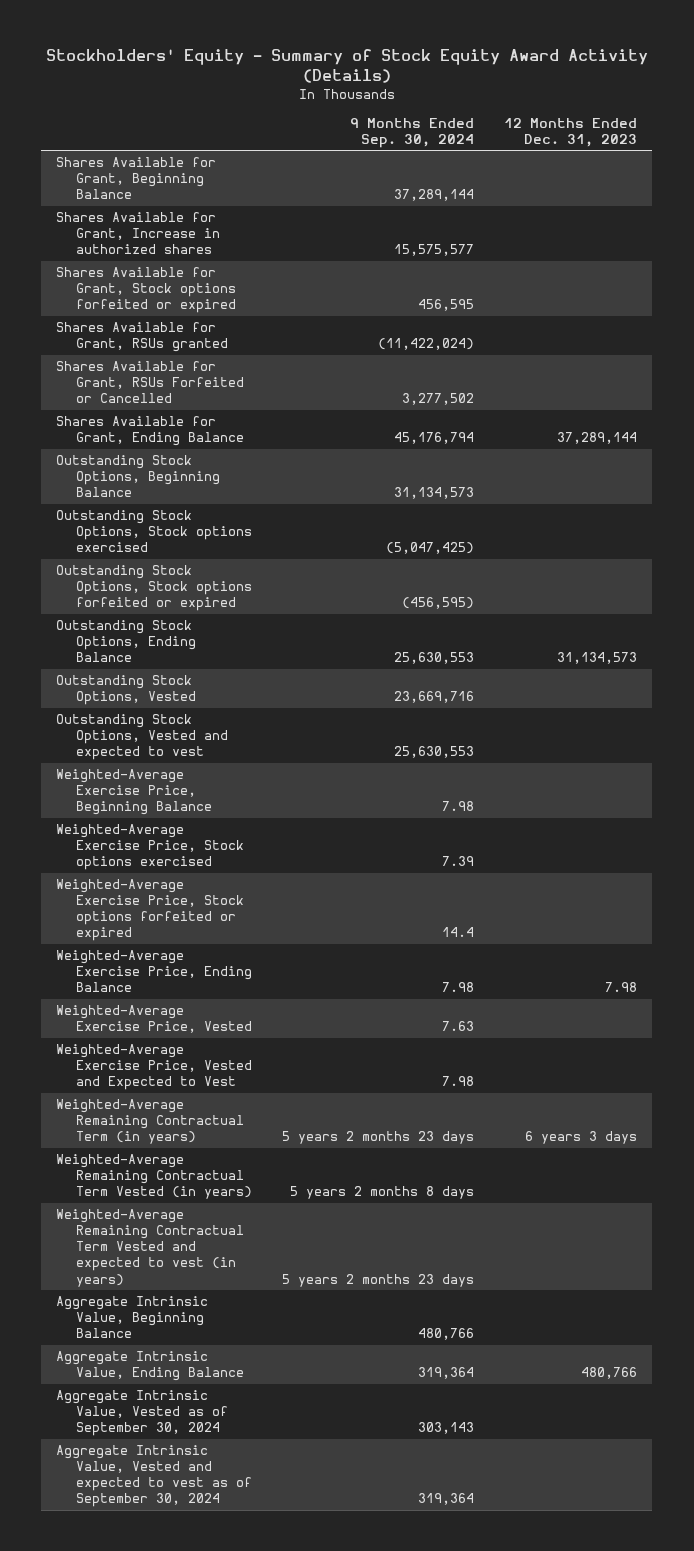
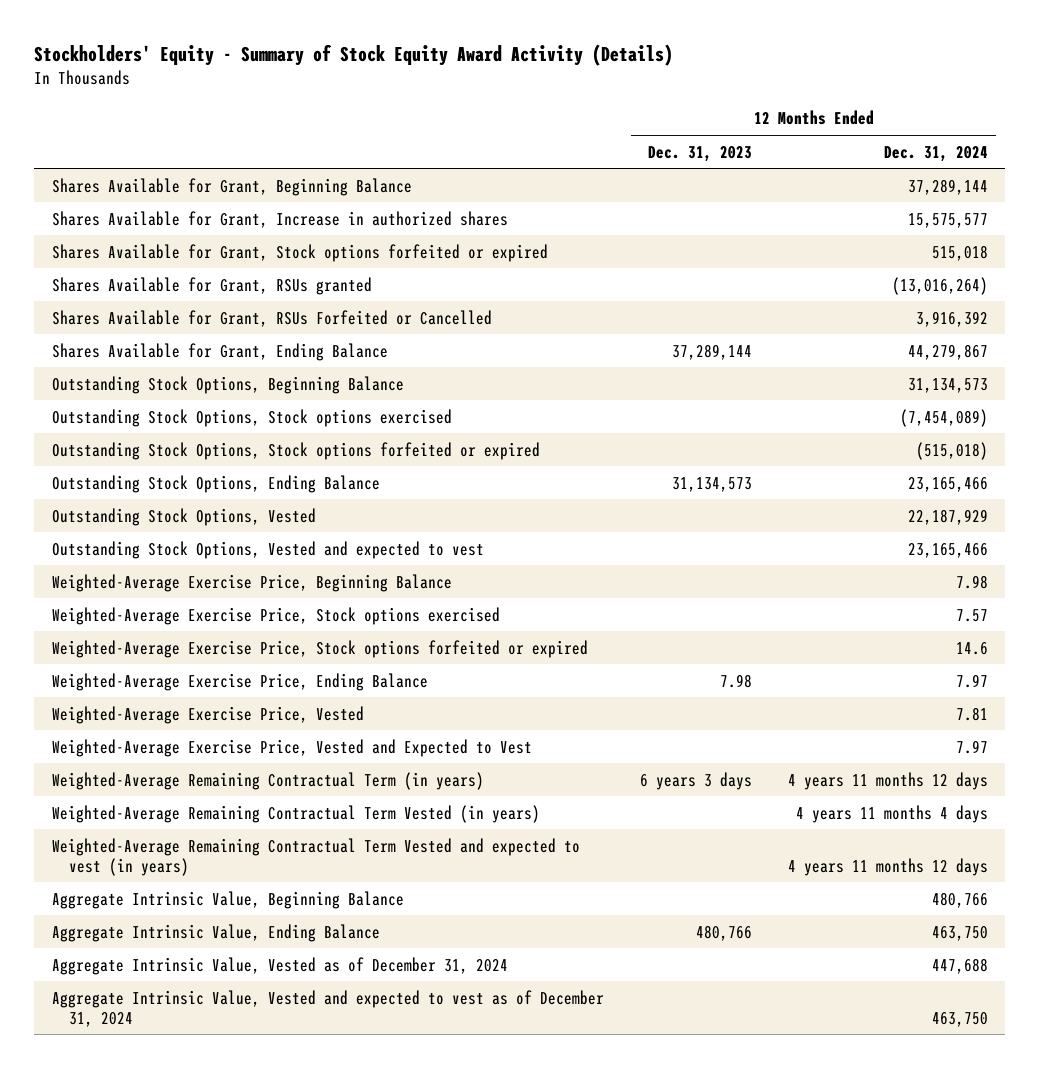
[350,117,475,148] 9 Months Ended Sep. 30, 2024 -> none
none -> [883,145,988,162] Dec. 31, 2024
[56,1390,229,1437] Aggregate Intrinsic Value, Vested as of September 30, 2024 -> [52,956,509,975] Aggregate Intrinsic Value, Vested as of December 31, 2024
[56,1445,253,1508] Aggregate Intrinsic Value, Vested and expected to vest as of September 30, 2024 -> [52,989,605,1027] Aggregate Intrinsic Value, Vested and expected to vest as of December 31, 2024

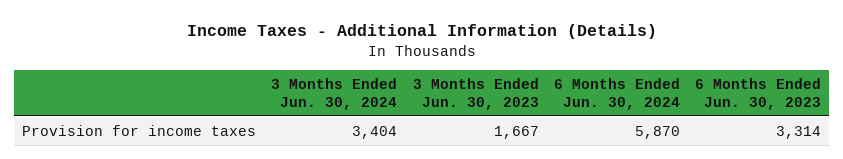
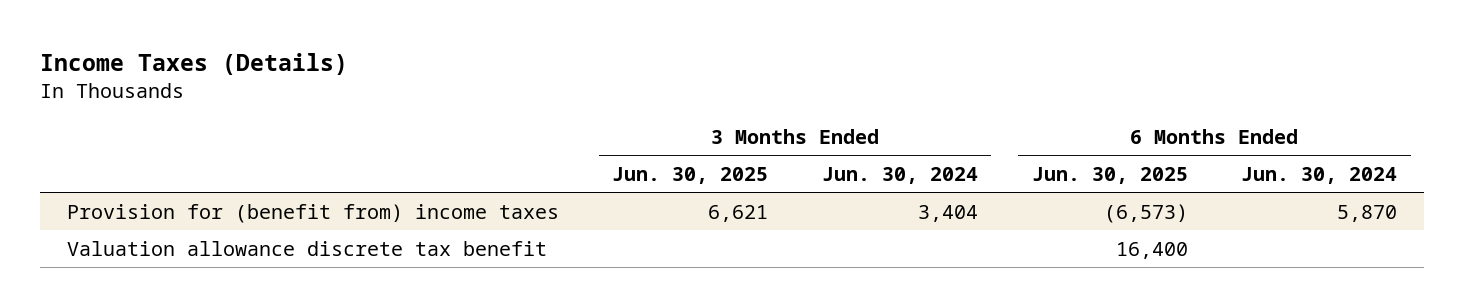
[186,24,657,40] Income Taxes - Additional Information (Details) -> [40,53,349,76] Income Taxes (Details)
[412,77,539,110] 3 Months Ended Jun. 30, 2023 -> none
[695,77,822,110] 6 Months Ended Jun. 30, 2023 -> none
none -> [612,166,769,184] Jun. 30, 2025
none -> [1031,166,1188,184] Jun. 30, 2025
[21,124,256,136] Provision for income taxes -> [66,203,559,223] Provision for (benefit from) income taxes
none -> [66,240,547,256] Valuation allowance discrete tax benefit

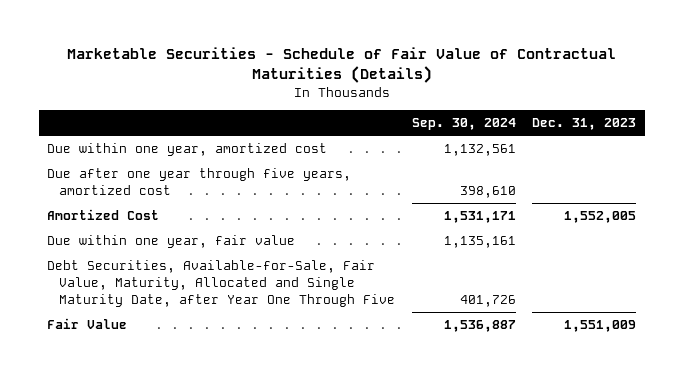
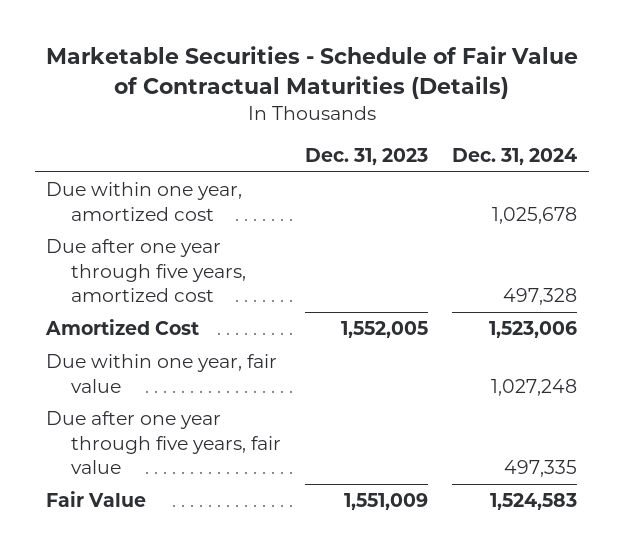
[411,118,516,131] Sep. 30, 2024 -> none
none -> [452,147,578,165] Dec. 31, 2024
[46,260,395,307] Debt Securities, Available-for-Sale, Fair Value, Maturity, Allocated and Single Maturity Date, after Year One Through Five -> [46,410,282,475] Due after one year through five years, fair value

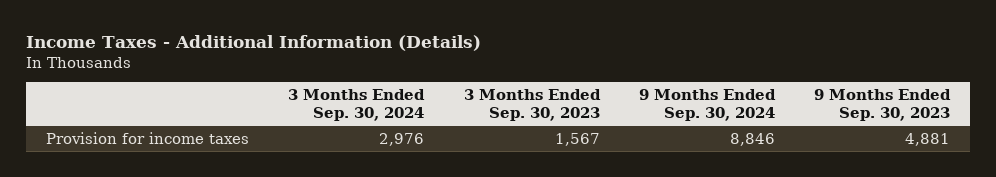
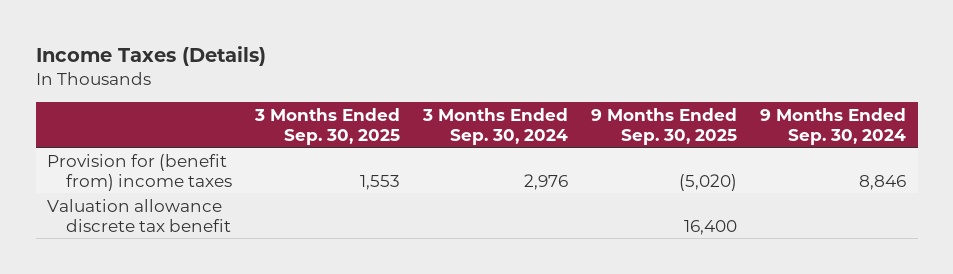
[26,35,482,52] Income Taxes - Additional Information (Details) -> [35,46,266,67] Income Taxes (Details)
[463,88,601,121] 3 Months Ended Sep. 30, 2023 -> none
[814,88,952,121] 9 Months Ended Sep. 30, 2023 -> none
none -> [254,107,401,145] 3 Months Ended Sep. 30, 2025
none -> [591,107,738,145] 9 Months Ended Sep. 30, 2025
[45,131,249,144] Provision for income taxes -> [47,153,233,191] Provision for (benefit from) income taxes
none -> [47,198,232,232] Valuation allowance discrete tax benefit

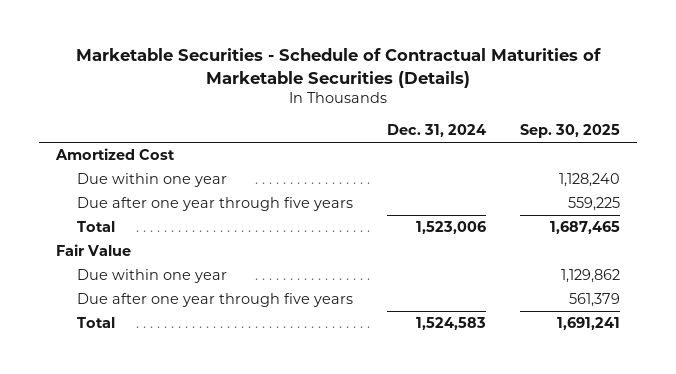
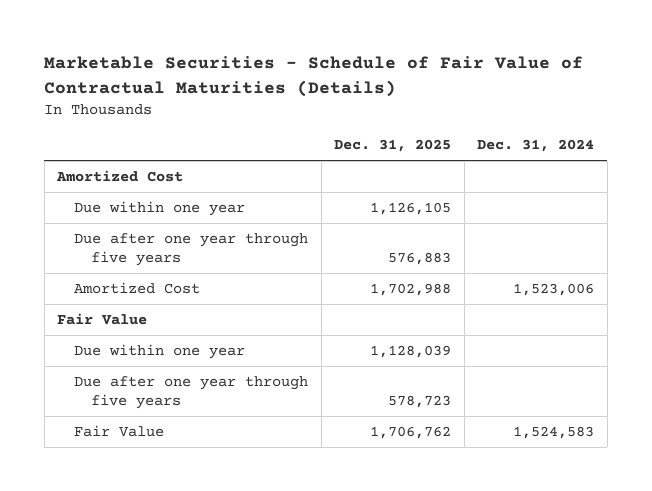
[75,48,601,88] Marketable Securities - Schedule of Contractual Maturities of Marketable Securities (Details) -> [44,56,584,97] Marketable Securities - Schedule of Fair Value of Contractual Maturities (Details)
[520,124,621,139] Sep. 30, 2025 -> none
none -> [334,139,452,153] Dec. 31, 2025
[77,221,116,233] Total -> [74,282,201,295] Amortized Cost
[77,317,116,329] Total -> [74,425,165,438] Fair Value

